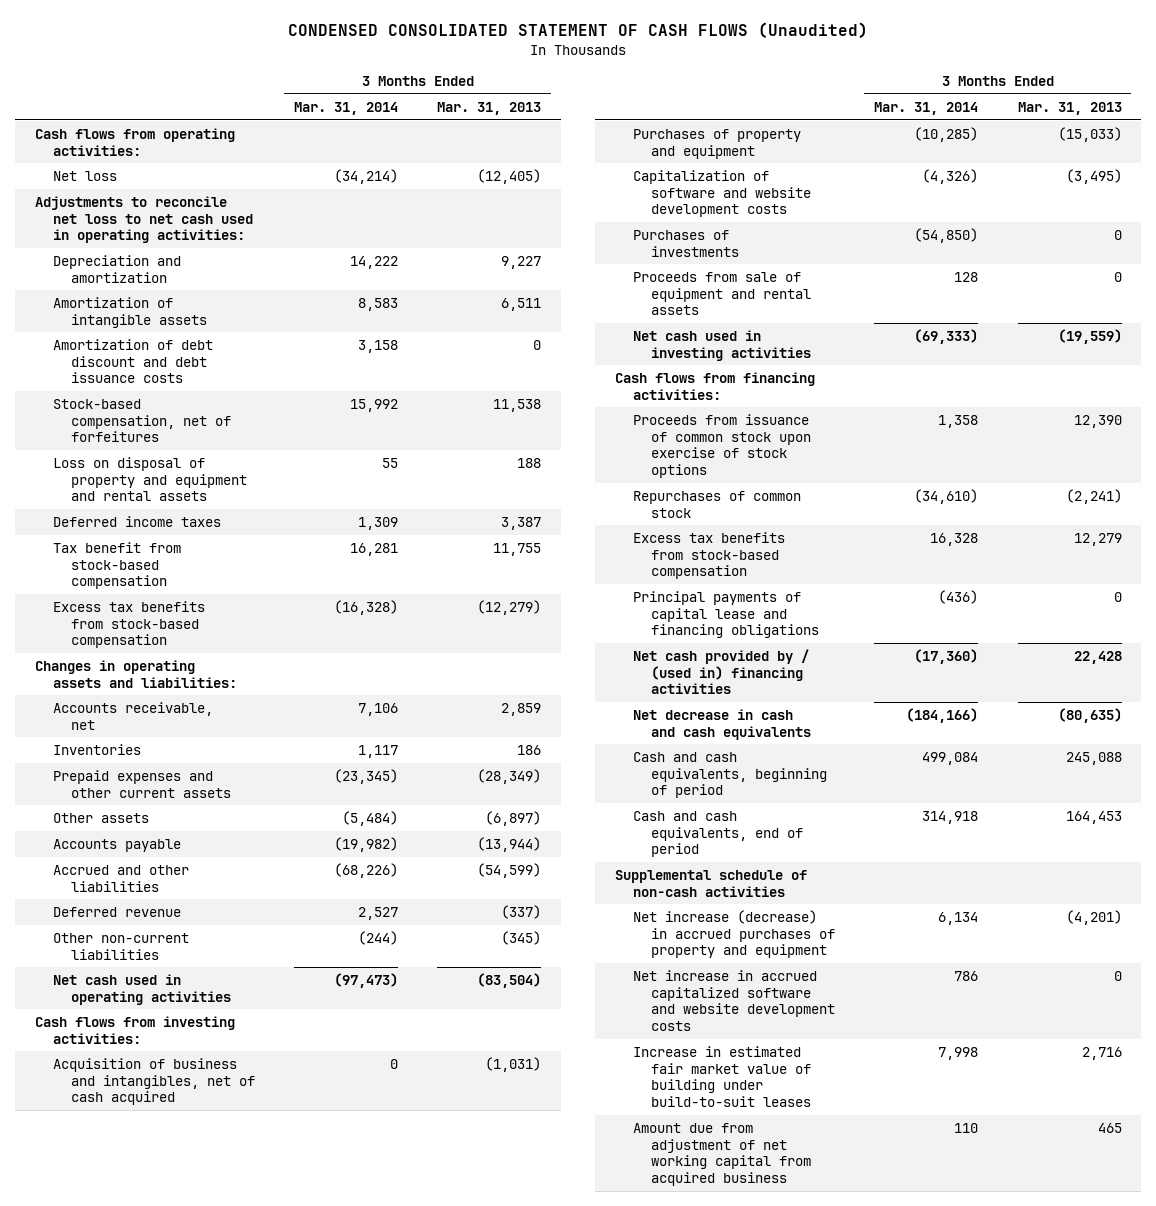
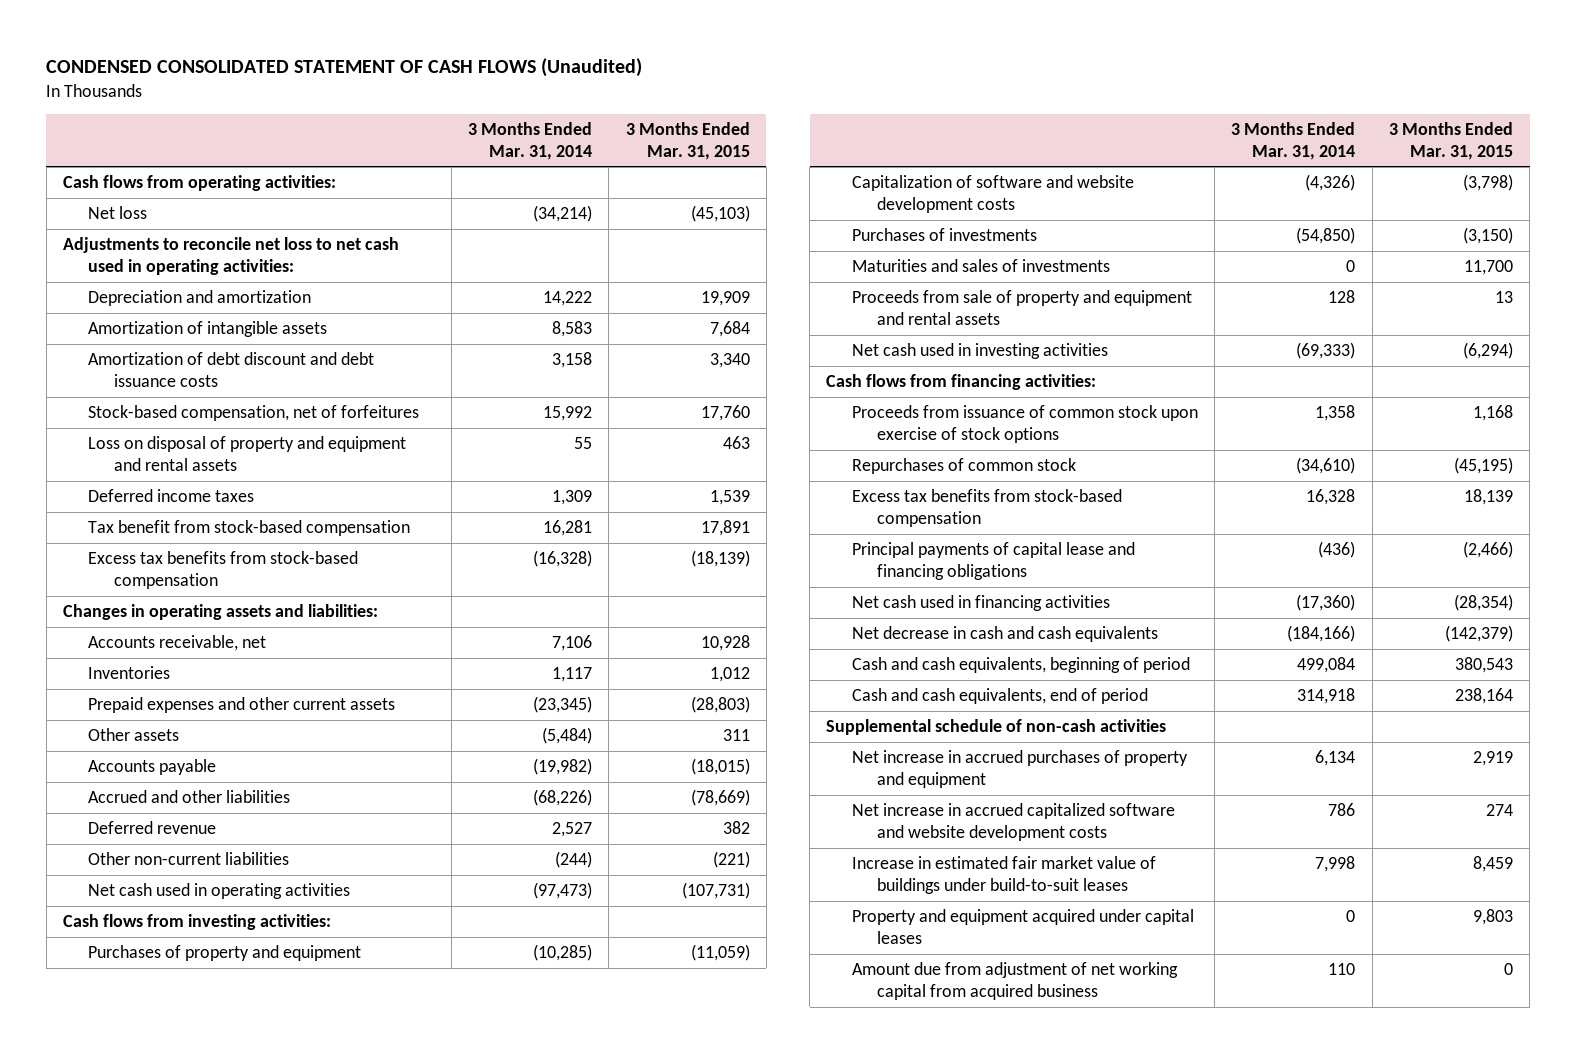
[437,101,542,115] Mar. 31, 2013 -> none
none -> [625,121,750,160] 3 Months Ended Mar. 31, 2015
[52,1057,255,1106] Acquisition of business and intangibles, net of cash acquired -> none
none -> [851,259,1110,273] Maturities and sales of investments
[632,271,811,316] Proceeds from sale of equipment and rental assets -> [851,290,1192,325] Proceeds from sale of property and equipment and rental assets
[632,648,809,695] Net cash provided by / (used in) financing activities -> [851,595,1110,612] Net cash used in financing activities
[632,909,835,959] Net increase (decrease) in accrued purchases of property and equipment -> [851,750,1188,788] Net increase in accrued purchases of property and equipment
[632,1045,811,1107] Increase in estimated fair market value of building under build-to-suit leases -> [851,856,1156,894] Increase in estimated fair market value of buildings under build-to-suit leases
none -> [851,909,1194,944] Property and equipment acquired under capital leases

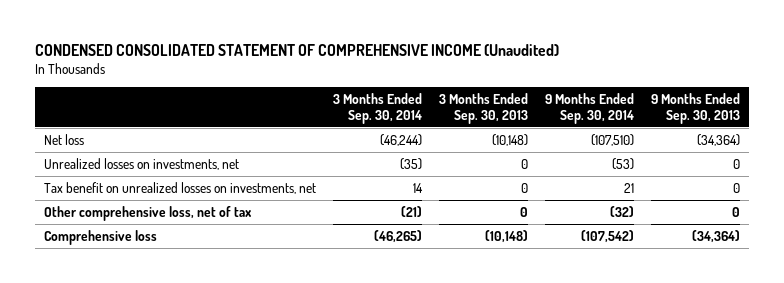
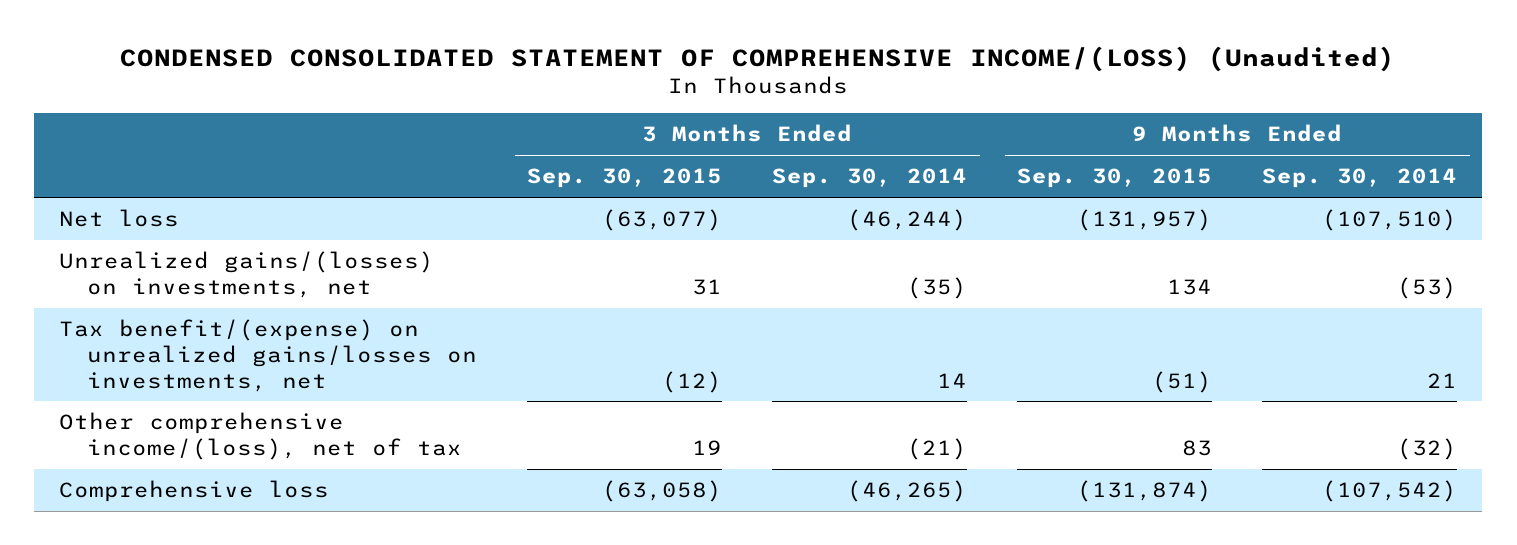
[35,43,560,56] CONDENSED CONSOLIDATED STATEMENT OF COMPREHENSIVE INCOME (Unaudited) -> [120,45,1396,72] CONDENSED CONSOLIDATED STATEMENT OF COMPREHENSIVE INCOME/(LOSS) (Unaudited)
[439,92,529,124] 3 Months Ended Sep. 30, 2013 -> none
[651,92,741,124] 9 Months Ended Sep. 30, 2013 -> none
none -> [527,168,723,189] Sep. 30, 2015
none -> [1017,168,1213,189] Sep. 30, 2015
[43,157,239,170] Unrealized losses on investments, net -> [59,251,435,298] Unrealized gains/(losses) on investments, net
[43,181,316,194] Tax benefit on unrealized losses on investments, net -> [59,319,478,392] Tax benefit/(expense) on unrealized gains/losses on investments, net
[43,205,252,221] Other comprehensive loss, net of tax -> [59,412,463,460] Other comprehensive income/(loss), net of tax

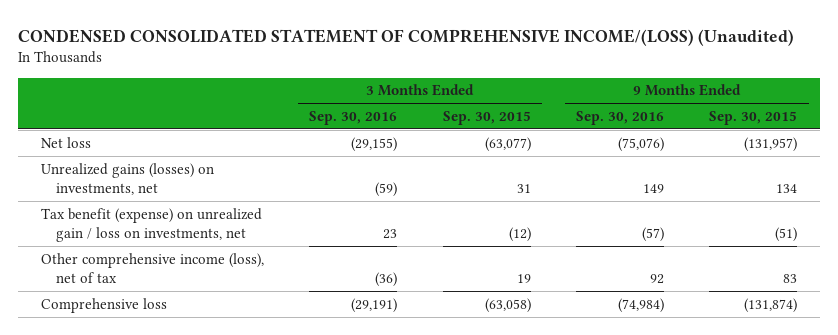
[772,168,968,189] Sep. 30, 2014 -> none
[1262,168,1458,189] Sep. 30, 2014 -> none
none -> [309,110,398,125] Sep. 30, 2016
none -> [575,110,664,125] Sep. 30, 2016
[59,251,435,298] Unrealized gains/(losses) on investments, net -> [40,162,214,196] Unrealized gains (losses) on investments, net
[59,319,478,392] Tax benefit/(expense) on unrealized gains/losses on investments, net -> [40,207,262,243] Tax benefit (expense) on unrealized gain / loss on investments, net
[59,412,463,460] Other comprehensive income/(loss), net of tax -> [40,252,264,284] Other comprehensive income (loss), net of tax

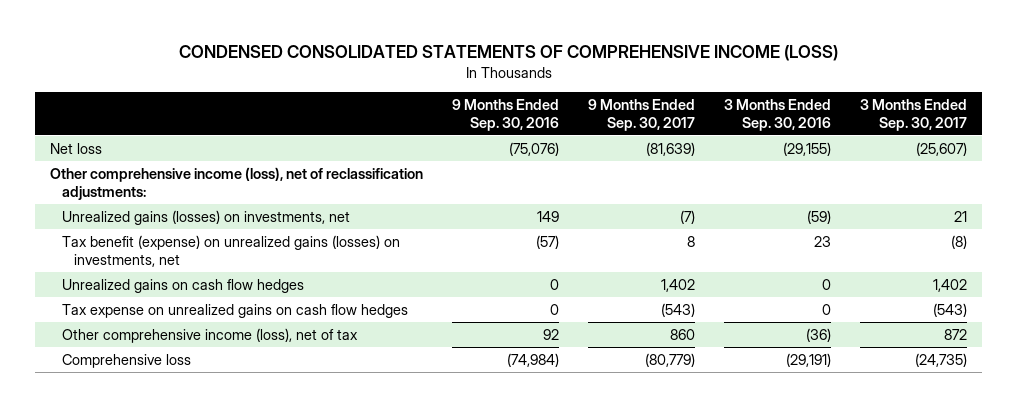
[18,28,795,46] CONDENSED CONSOLIDATED STATEMENT OF COMPREHENSIVE INCOME/(LOSS) (Unaudited) -> [178,44,838,61] CONDENSED CONSOLIDATED STATEMENTS OF COMPREHENSIVE INCOME (LOSS)
[442,110,531,125] Sep. 30, 2015 -> none
[709,110,798,125] Sep. 30, 2015 -> none
none -> [588,98,696,131] 9 Months Ended Sep. 30, 2017
none -> [860,98,968,131] 3 Months Ended Sep. 30, 2017
none -> [49,166,423,200] Other comprehensive income (loss), net of reclassification adjustments:
[40,207,262,243] Tax benefit (expense) on unrealized gain / loss on investments, net -> [62,234,401,267] Tax benefit (expense) on unrealized gains (losses) on investments, net
none -> [62,278,305,293] Unrealized gains on cash flow hedges
none -> [62,303,409,318] Tax expense on unrealized gains on cash flow hedges

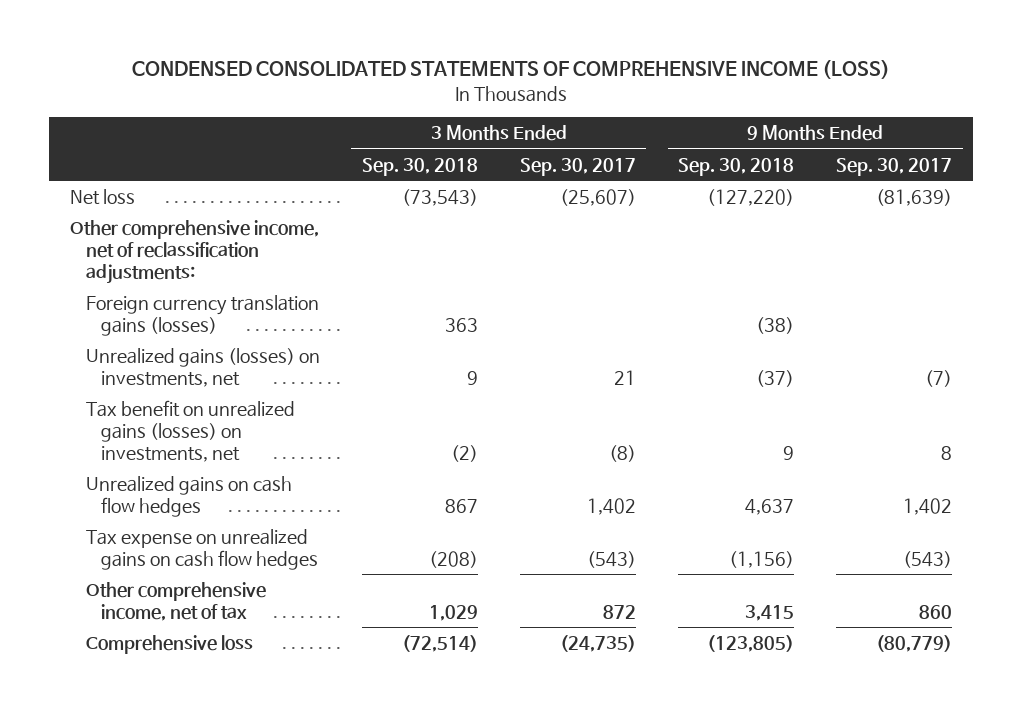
[451,98,559,131] 9 Months Ended Sep. 30, 2016 -> none
[724,98,832,131] 3 Months Ended Sep. 30, 2016 -> none
none -> [361,157,478,176] Sep. 30, 2018
none -> [678,157,795,176] Sep. 30, 2018
[49,166,423,200] Other comprehensive income (loss), net of reclassification adjustments: -> [70,219,320,284] Other comprehensive income, net of reclassification adjustments:
none -> [85,294,319,336] Foreign currency translation gains (losses)
[62,234,401,267] Tax benefit (expense) on unrealized gains (losses) on investments, net -> [85,399,295,462] Tax benefit on unrealized gains (losses) on investments, net
[62,327,359,343] Other comprehensive income (loss), net of tax -> [85,581,266,621] Other comprehensive income, net of tax

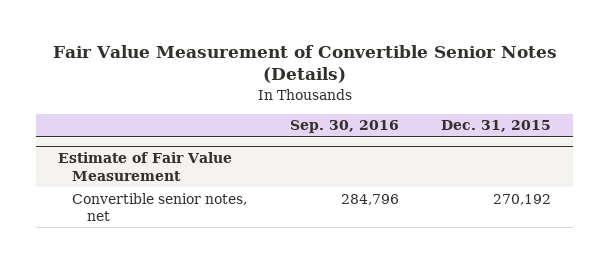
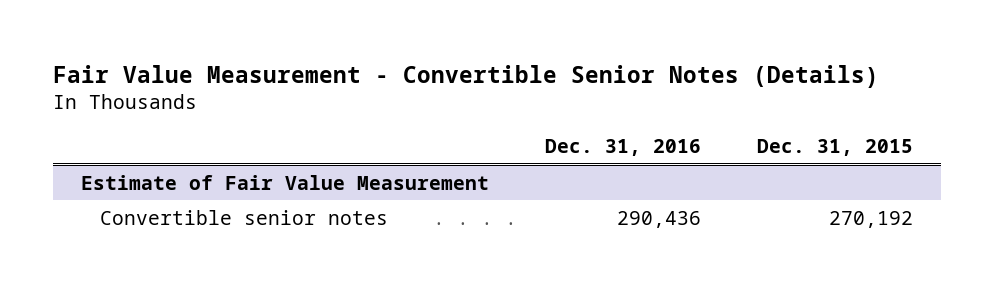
[52,45,557,84] Fair Value Measurement of Convertible Senior Notes (Details) -> [53,65,880,89] Fair Value Measurement - Convertible Senior Notes (Details)
[289,120,399,134] Sep. 30, 2016 -> none
none -> [544,139,701,157] Dec. 31, 2016
[72,192,248,222] Convertible senior notes, net -> [100,209,389,225] Convertible senior notes

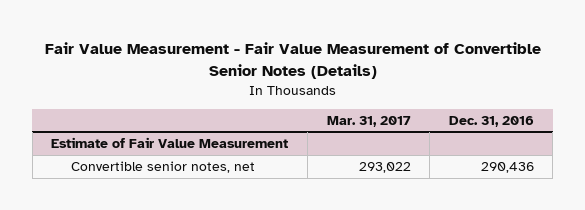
[53,65,880,89] Fair Value Measurement - Convertible Senior Notes (Details) -> [44,42,541,79] Fair Value Measurement - Fair Value Measurement of Convertible Senior Notes (Details)
[756,139,913,157] Dec. 31, 2015 -> none
none -> [326,115,411,127] Mar. 31, 2017
[100,209,389,225] Convertible senior notes -> [71,161,256,174] Convertible senior notes, net

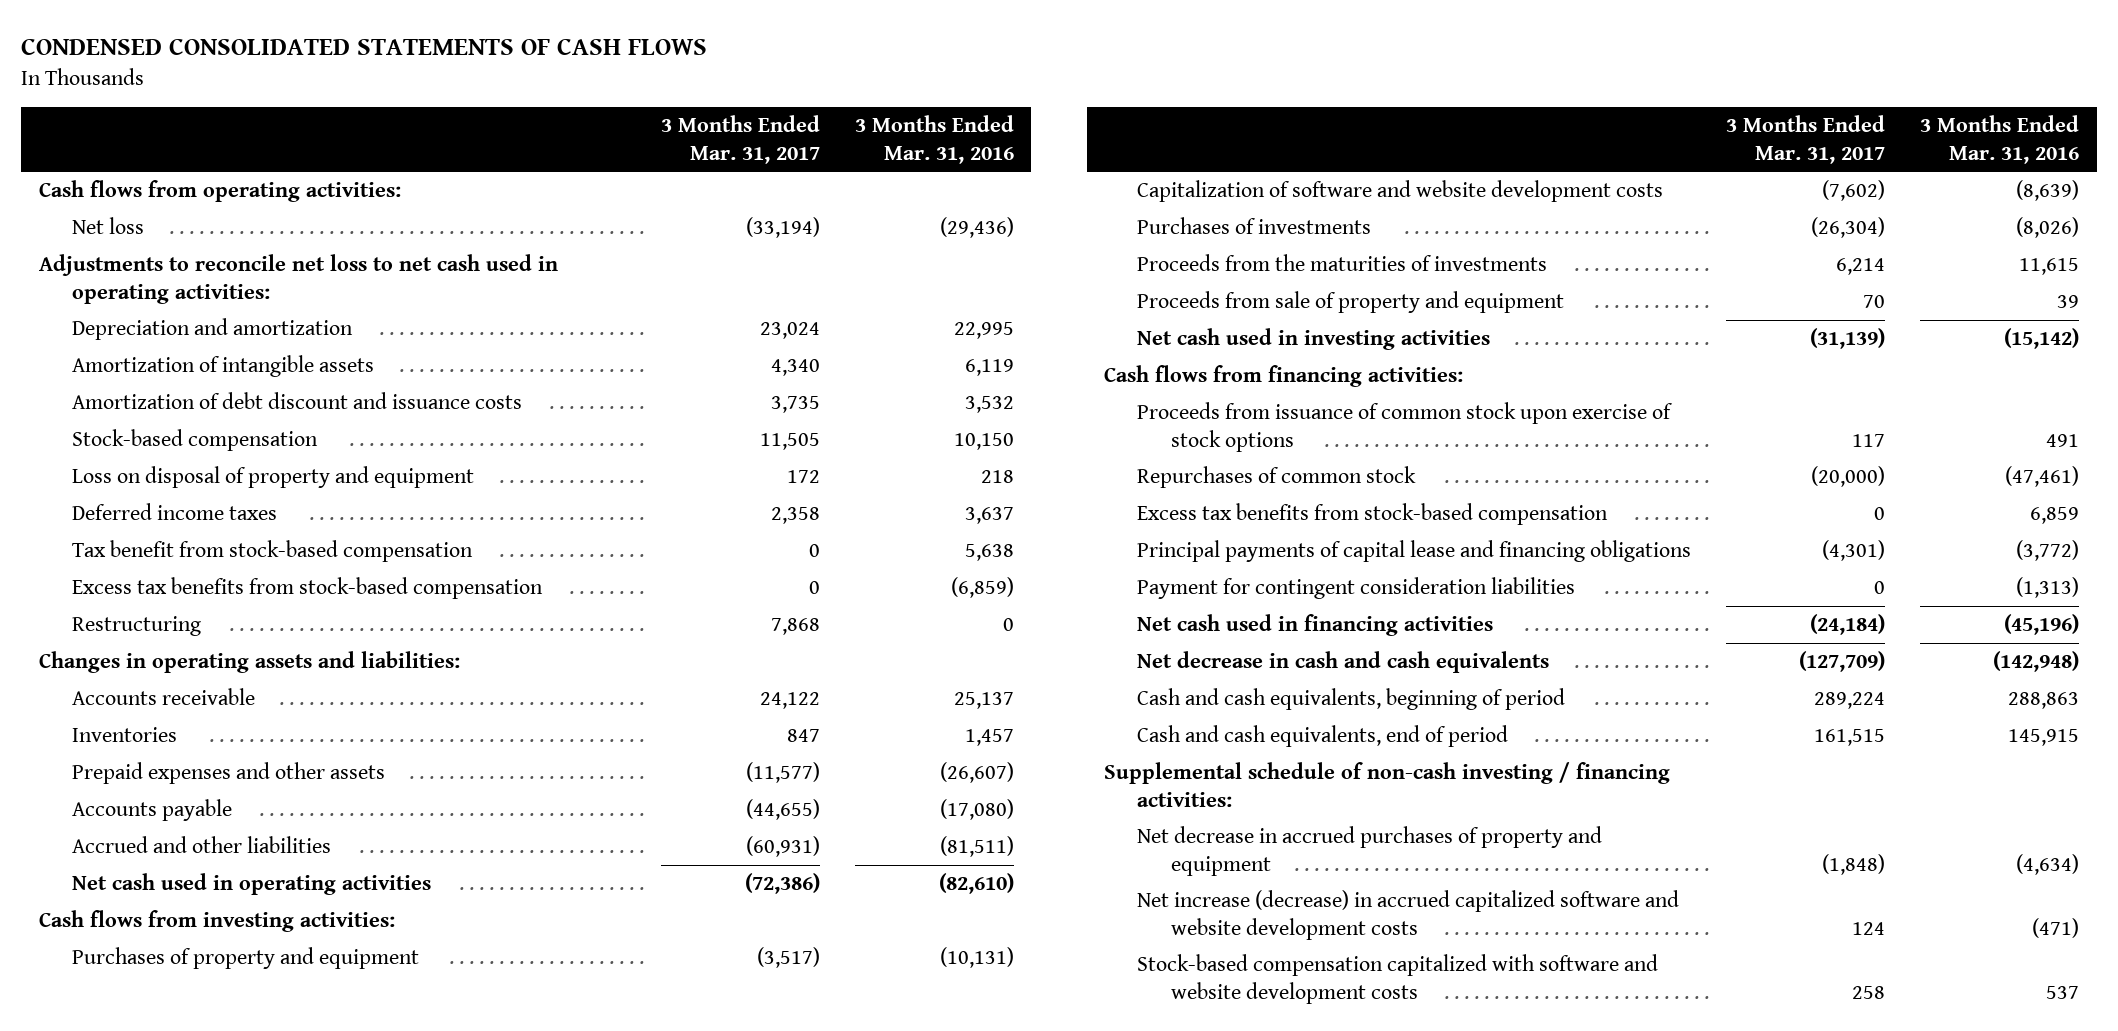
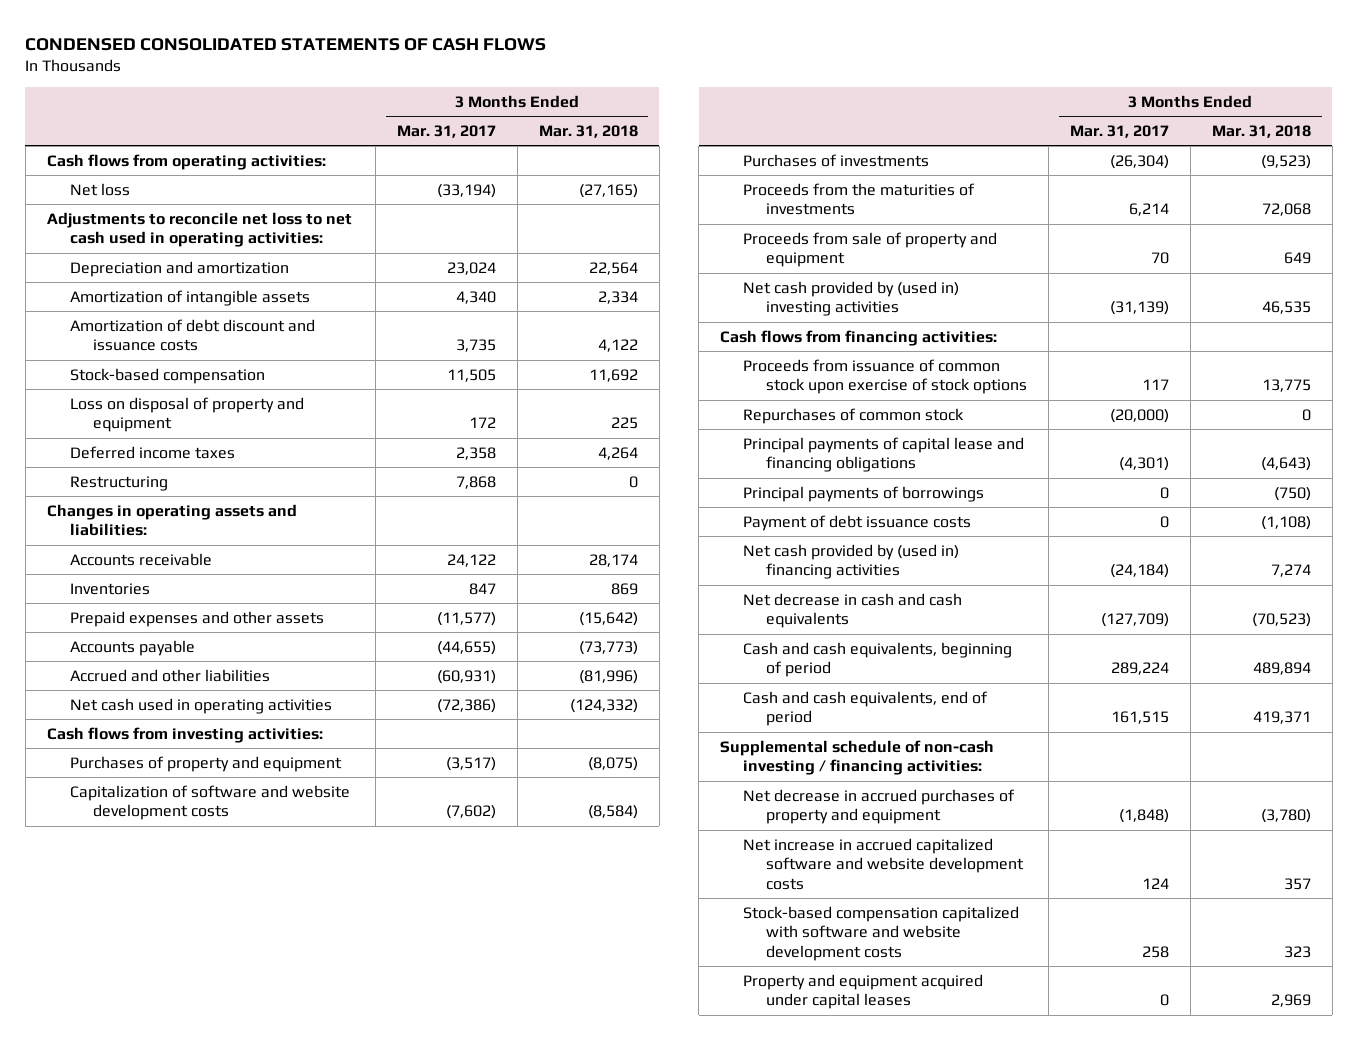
[855,115,1015,164] 3 Months Ended Mar. 31, 2016 -> none
none -> [538,124,638,138] Mar. 31, 2018
[72,540,474,563] Tax benefit from stock-based compensation -> none
[72,577,544,600] Excess tax benefits from stock-based compensation -> none
[1137,328,1491,351] Net cash used in investing activities -> [742,280,959,317] Net cash provided by (used in) investing activities
[1137,503,1609,526] Excess tax benefits from stock-based compensation -> none
[1137,577,1576,600] Payment for contingent consideration liabilities -> none
none -> [742,485,984,502] Principal payments of borrowings
none -> [742,514,971,531] Payment of debt issuance costs
[1137,614,1494,637] Net cash used in financing activities -> [742,543,959,580] Net cash provided by (used in) financing activities
[1137,890,1680,940] Net increase (decrease) in accrued capitalized software and website development costs -> [742,837,1024,890] Net increase in accrued capitalized software and website development costs
none -> [742,973,983,1010] Property and equipment acquired under capital leases

